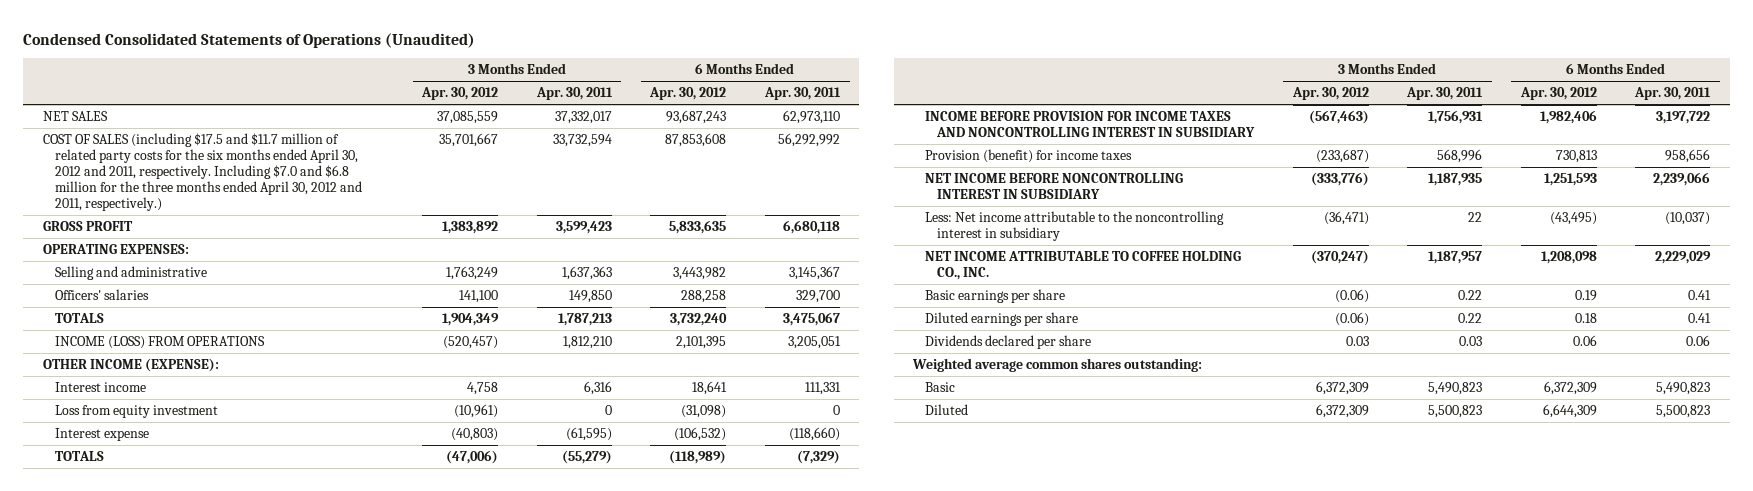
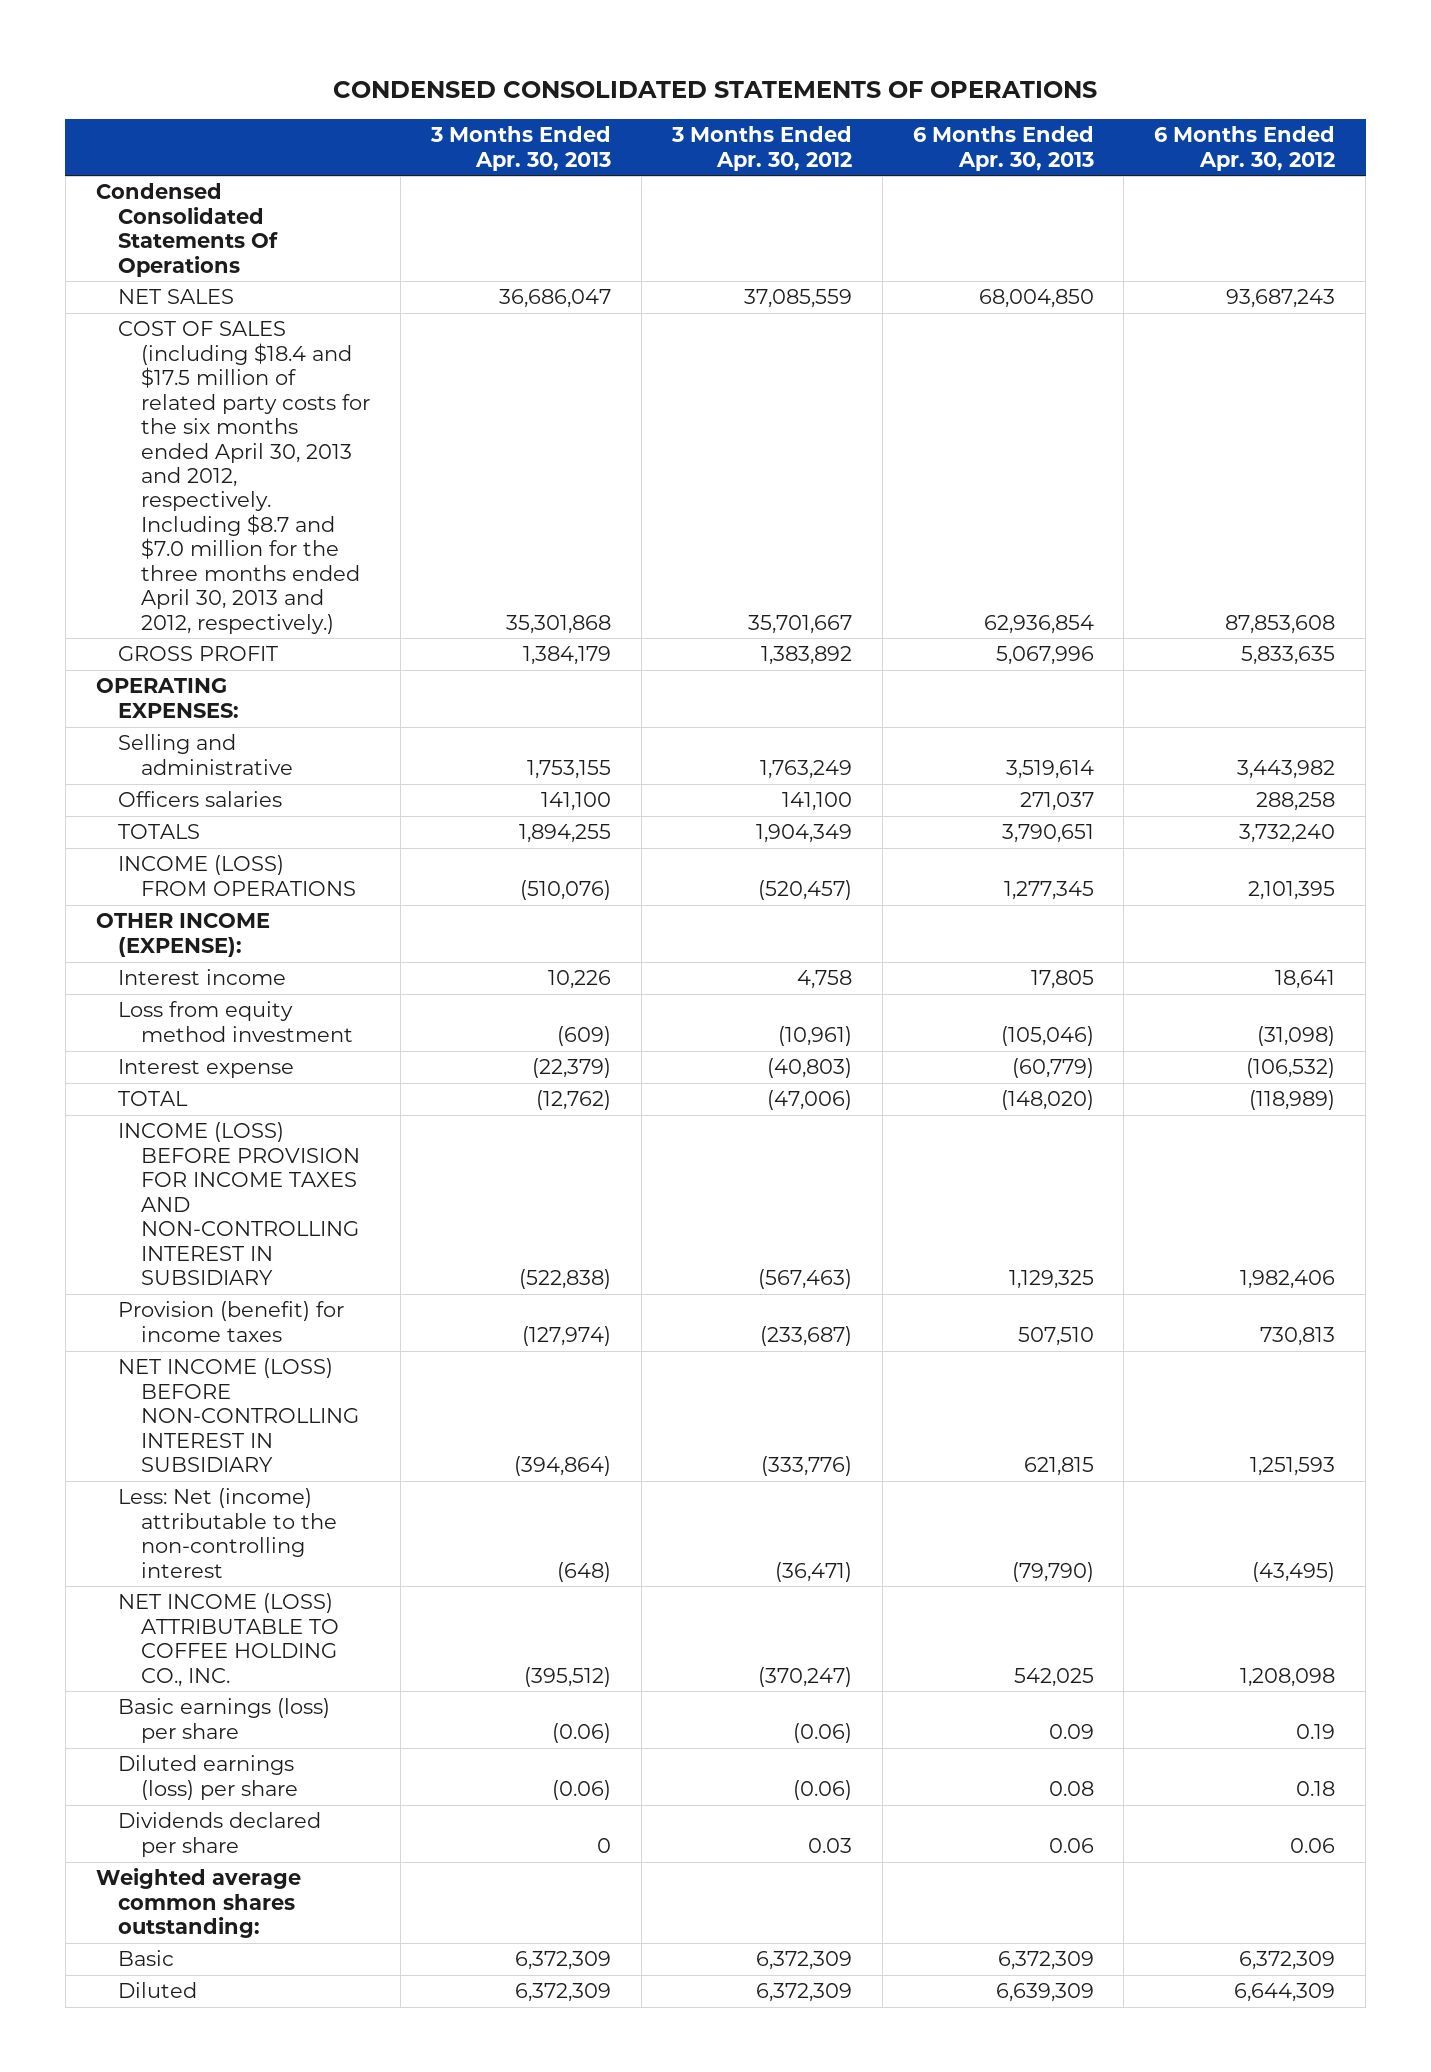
[23,32,476,48] Condensed Consolidated Statements of Operations (Unaudited) -> [333,80,1098,98] CONDENSED CONSOLIDATED STATEMENTS OF OPERATIONS
[535,87,613,101] Apr. 30, 2011 -> none
[764,87,842,101] Apr. 30, 2011 -> none
none -> [430,126,612,171] 3 Months Ended Apr. 30, 2013
none -> [912,126,1094,171] 6 Months Ended Apr. 30, 2013
none -> [95,183,279,277] Condensed Consolidated Statements Of Operations
[42,133,362,212] COST OF SALES (including $17.5 and $11.7 million of related party costs for the six months ended April 30, 2012 and 2011, respectively. Including $7.0 and $6.8 million for the three months ended April 30, 2012 and 2011, respectively.) -> [118,321,371,634] COST OF SALES (including $18.4 and $17.5 million of related party costs for the six months ended April 30, 2013 and 2012, respectively. Including $8.7 and $7.0 million for the three months ended April 30, 2013 and 2012, respectively.)
[54,289,149,301] Officers' salaries -> [118,791,283,808] Officers salaries
[54,405,218,419] Loss from equity investment -> [118,1001,354,1042] Loss from equity method investment
[54,451,104,462] TOTALS -> [118,1091,189,1107] TOTAL
[924,111,1255,138] INCOME BEFORE PROVISION FOR INCOME TAXES AND NONCONTROLLING INTEREST IN SUBSIDIARY -> [118,1122,361,1286] INCOME (LOSS) BEFORE PROVISION FOR INCOME TAXES AND NON-CONTROLLING INTEREST IN SUBSIDIARY
[924,173,1183,200] NET INCOME BEFORE NONCONTROLLING INTEREST IN SUBSIDIARY -> [118,1358,360,1473] NET INCOME (LOSS) BEFORE NON-CONTROLLING INTEREST IN SUBSIDIARY
[924,211,1224,242] Less: Net income attributable to the noncontrolling interest in subsidiary -> [118,1488,338,1578] Less: Net (income) attributable to the non-controlling interest
[924,251,1241,281] NET INCOME ATTRIBUTABLE TO COFFEE HOLDING CO., INC. -> [118,1593,340,1687] NET INCOME (LOSS) ATTRIBUTABLE TO COFFEE HOLDING CO., INC.
[924,289,1065,304] Basic earnings per share -> [118,1698,331,1743] Basic earnings (loss) per share
[924,312,1078,327] Diluted earnings per share -> [118,1755,299,1800] Diluted earnings (loss) per share

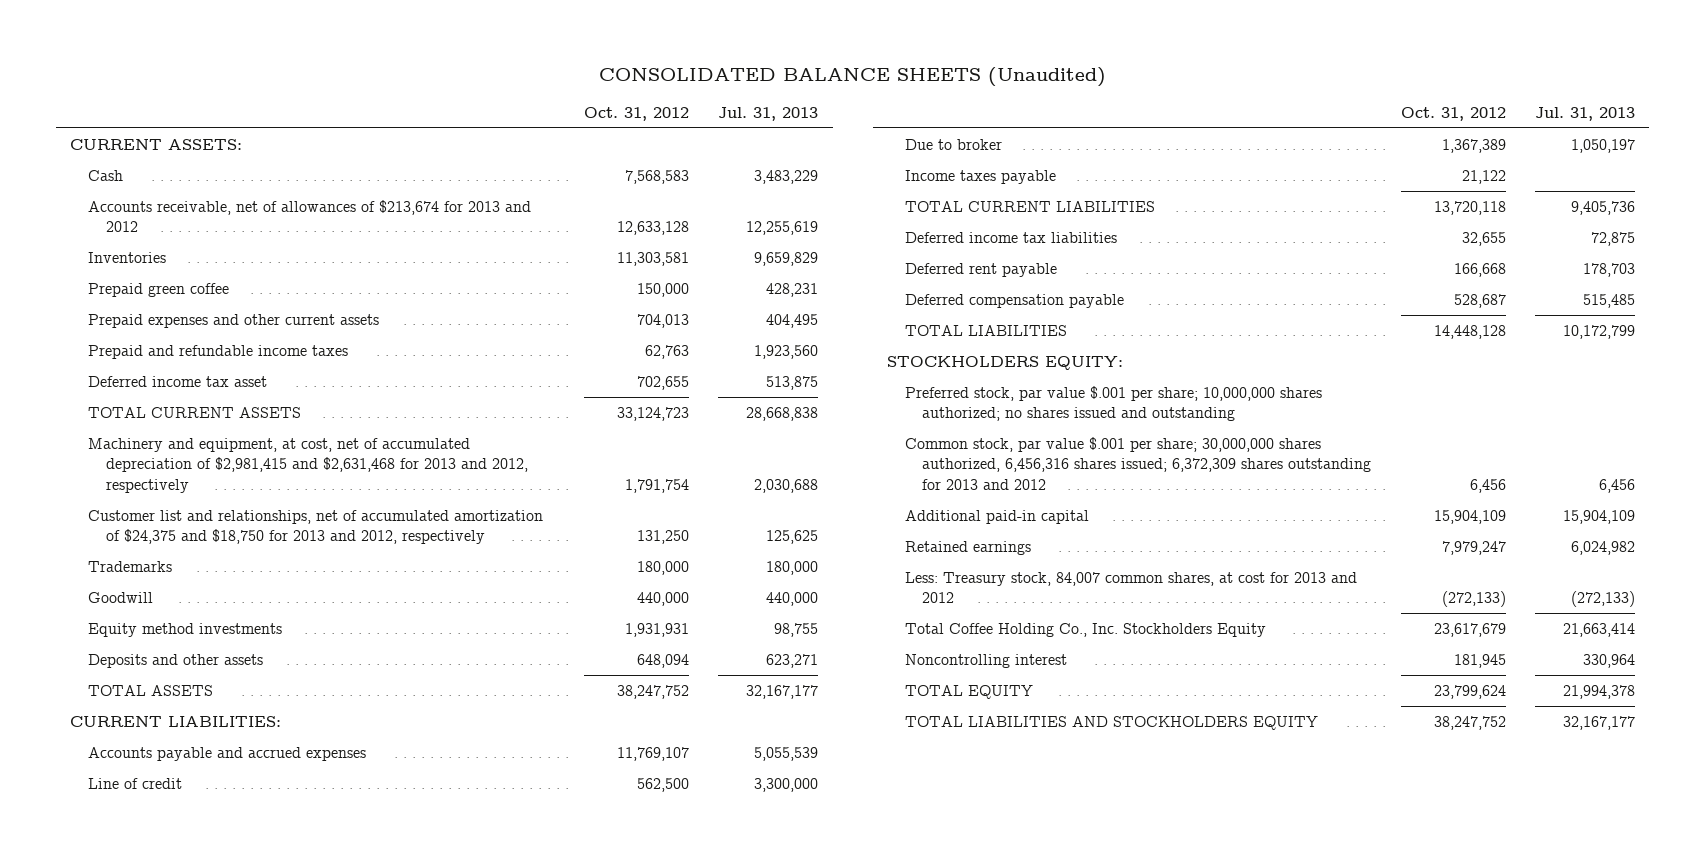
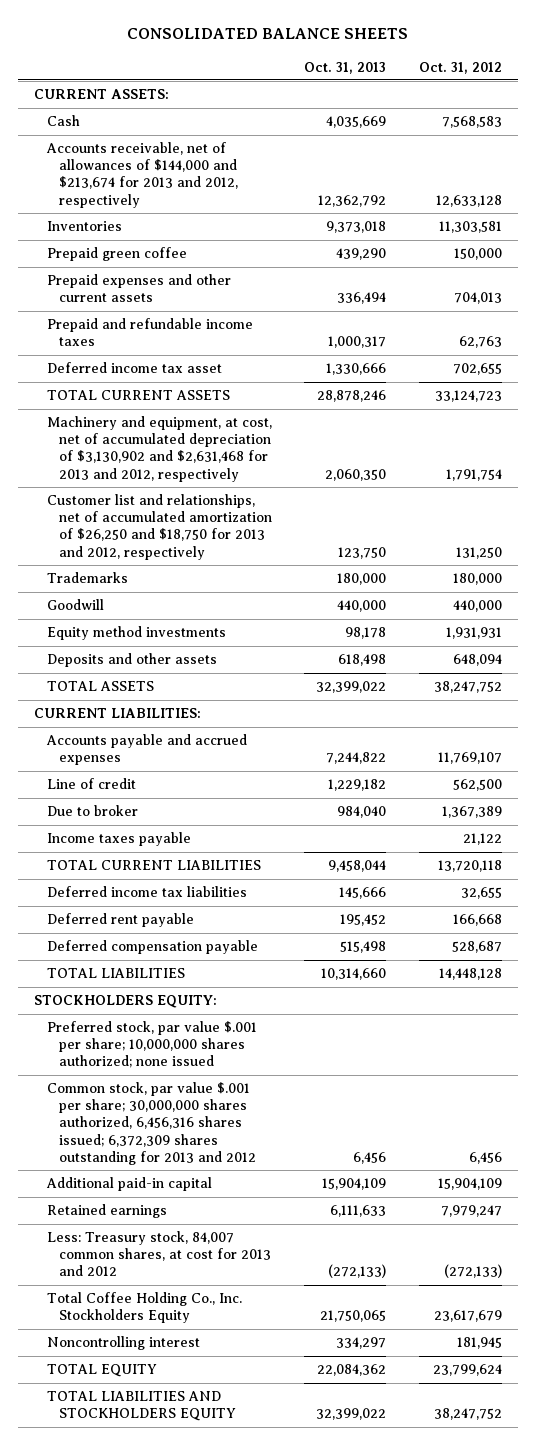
[598,66,1106,87] CONSOLIDATED BALANCE SHEETS (Unaudited) -> [126,28,408,40] CONSOLIDATED BALANCE SHEETS
[717,106,818,121] Jul. 31, 2013 -> none
none -> [304,61,387,74] Oct. 31, 2013
[87,200,531,233] Accounts receivable, net of allowances of $213,674 for 2013 and 2012 -> [45,142,239,208] Accounts receivable, net of allowances of $144,000 and $213,674 for 2013 and 2012, respectively
[87,438,528,493] Machinery and equipment, at cost, net of accumulated depreciation of $2,981,415 and $2,631,468 for 2013 and 2012, respectively -> [46,416,272,482] Machinery and equipment, at cost, net of accumulated depreciation of $3,130,902 and $2,631,468 for 2013 and 2012, respectively
[87,510,543,545] Customer list and relationships, net of accumulated amortization of $24,375 and $18,750 for 2013 and 2012, respectively -> [46,494,273,560] Customer list and relationships, net of accumulated amortization of $26,250 and $18,750 for 2013 and 2012, respectively
[904,386,1322,422] Preferred stock, par value $.001 per share; 10,000,000 shares authorized; no shares issued and outstanding -> [46,1021,257,1069] Preferred stock, par value $.001 per share; 10,000,000 shares authorized; none issued

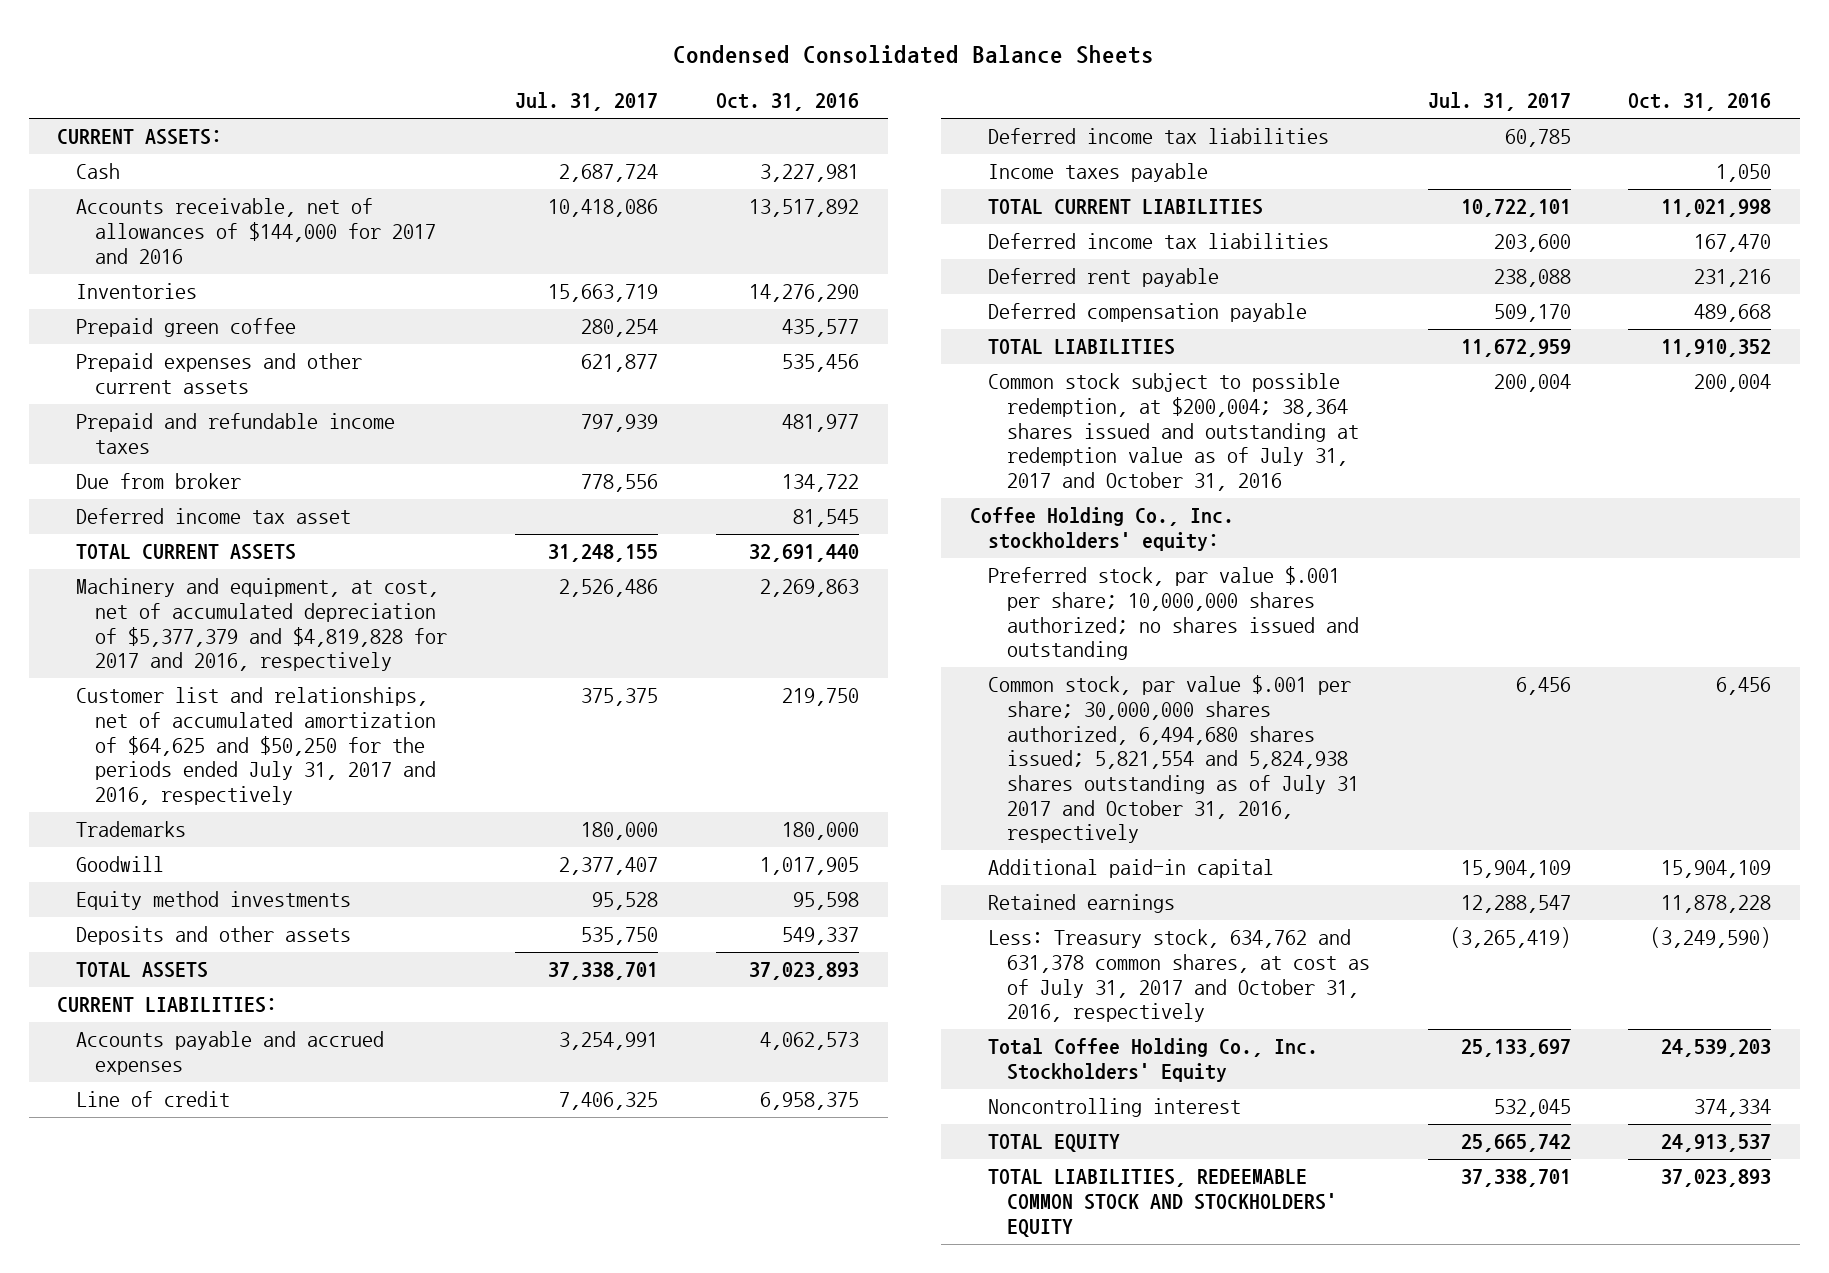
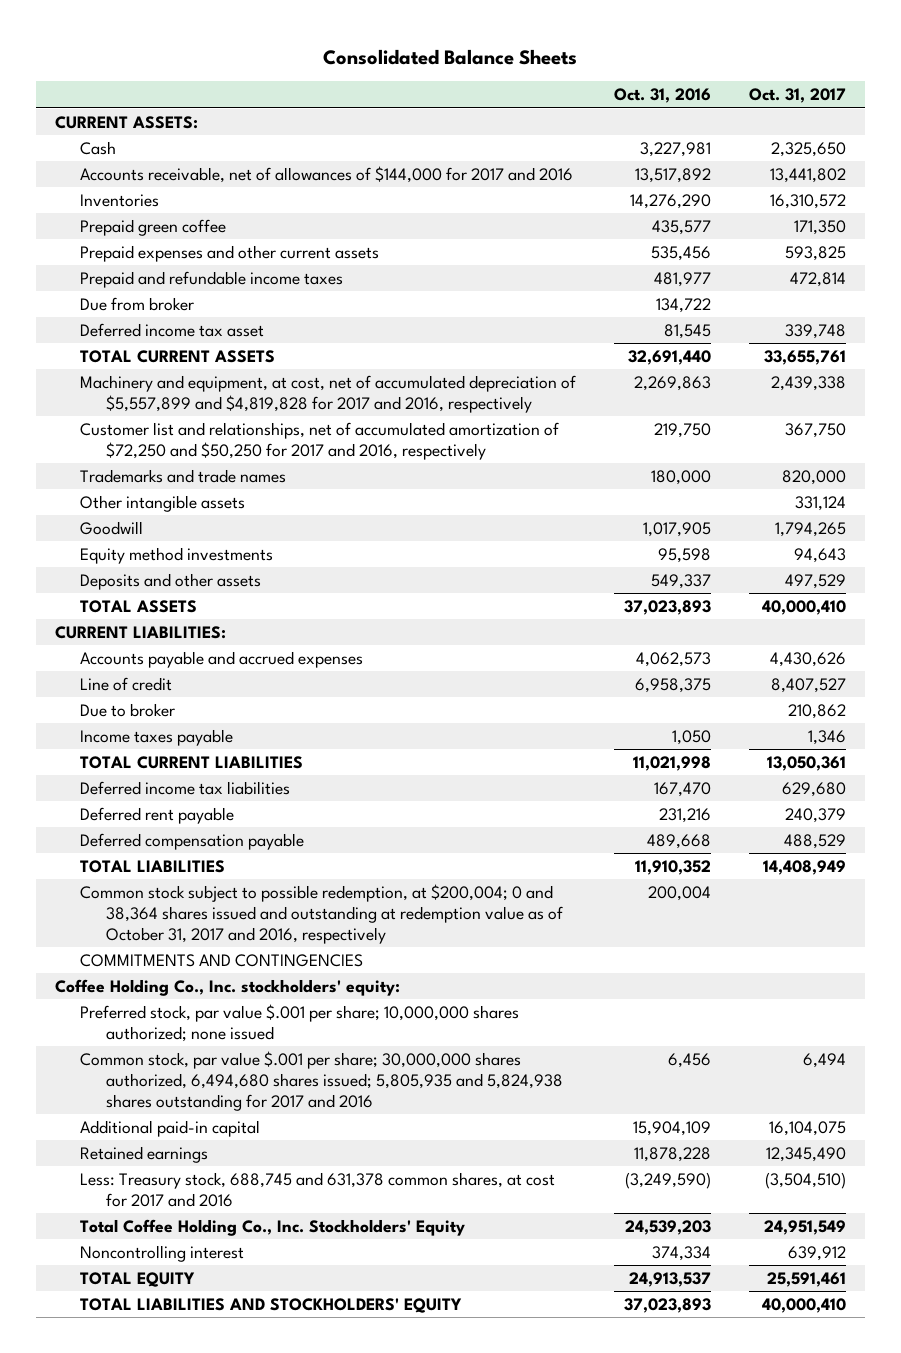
[673,44,1155,64] Condensed Consolidated Balance Sheets -> [323,48,578,65] Consolidated Balance Sheets
[515,92,659,112] Jul. 31, 2017 -> none
none -> [748,88,846,104] Oct. 31, 2017
[75,578,447,672] Machinery and equipment, at cost, net of accumulated depreciation of $5,377,379 and $4,819,828 for 2017 and 2016, respectively -> [80,375,577,414] Machinery and equipment, at cost, net of accumulated depreciation of $5,557,899 and $4,819,828 for 2017 and 2016, respectively
[75,687,436,806] Customer list and relationships, net of accumulated amortization of $64,625 and $50,250 for the periods ended July 31, 2017 and 2016, respectively -> [80,422,560,461] Customer list and relationships, net of accumulated amortization of $72,250 and $50,250 for 2017 and 2016, respectively
[75,821,186,838] Trademarks -> [80,469,287,484] Trademarks and trade names
none -> [80,495,246,513] Other intangible assets
[988,128,1330,145] Deferred income tax liabilities -> none
none -> [80,703,176,718] Due to broker
[988,373,1359,492] Common stock subject to possible redemption, at $200,004; 38,364 shares issued and outstanding at redemption value as of July 31, 2017 and October 31, 2016 -> [80,884,563,945] Common stock subject to possible redemption, at $200,004; 0 and 38,364 shares issued and outstanding at redemption value as of October 31, 2017 and 2016, respectively
none -> [80,954,364,968] COMMITMENTS AND CONTINGENCIES
[988,566,1359,661] Preferred stock, par value $.001 per share; 10,000,000 shares authorized; no shares issued and outstanding -> [80,1004,520,1043] Preferred stock, par value $.001 per share; 10,000,000 shares authorized; none issued
[988,675,1359,844] Common stock, par value $.001 per share; 30,000,000 shares authorized, 6,494,680 shares issued; 5,821,554 and 5,824,938 shares outstanding as of July 31 2017 and October 31, 2016, respectively -> [80,1051,563,1112] Common stock, par value $.001 per share; 30,000,000 shares authorized, 6,494,680 shares issued; 5,805,935 and 5,824,938 shares outstanding for 2017 and 2016
[988,929,1370,1023] Less: Treasury stock, 634,762 and 631,378 common shares, at cost as of July 31, 2017 and October 31, 2016, respectively -> [80,1172,556,1208] Less: Treasury stock, 688,745 and 631,378 common shares, at cost for 2017 and 2016
[988,1169,1337,1237] TOTAL LIABILITIES, REDEEMABLE COMMON STOCK AND STOCKHOLDERS' EQUITY -> [80,1298,463,1314] TOTAL LIABILITIES AND STOCKHOLDERS' EQUITY

